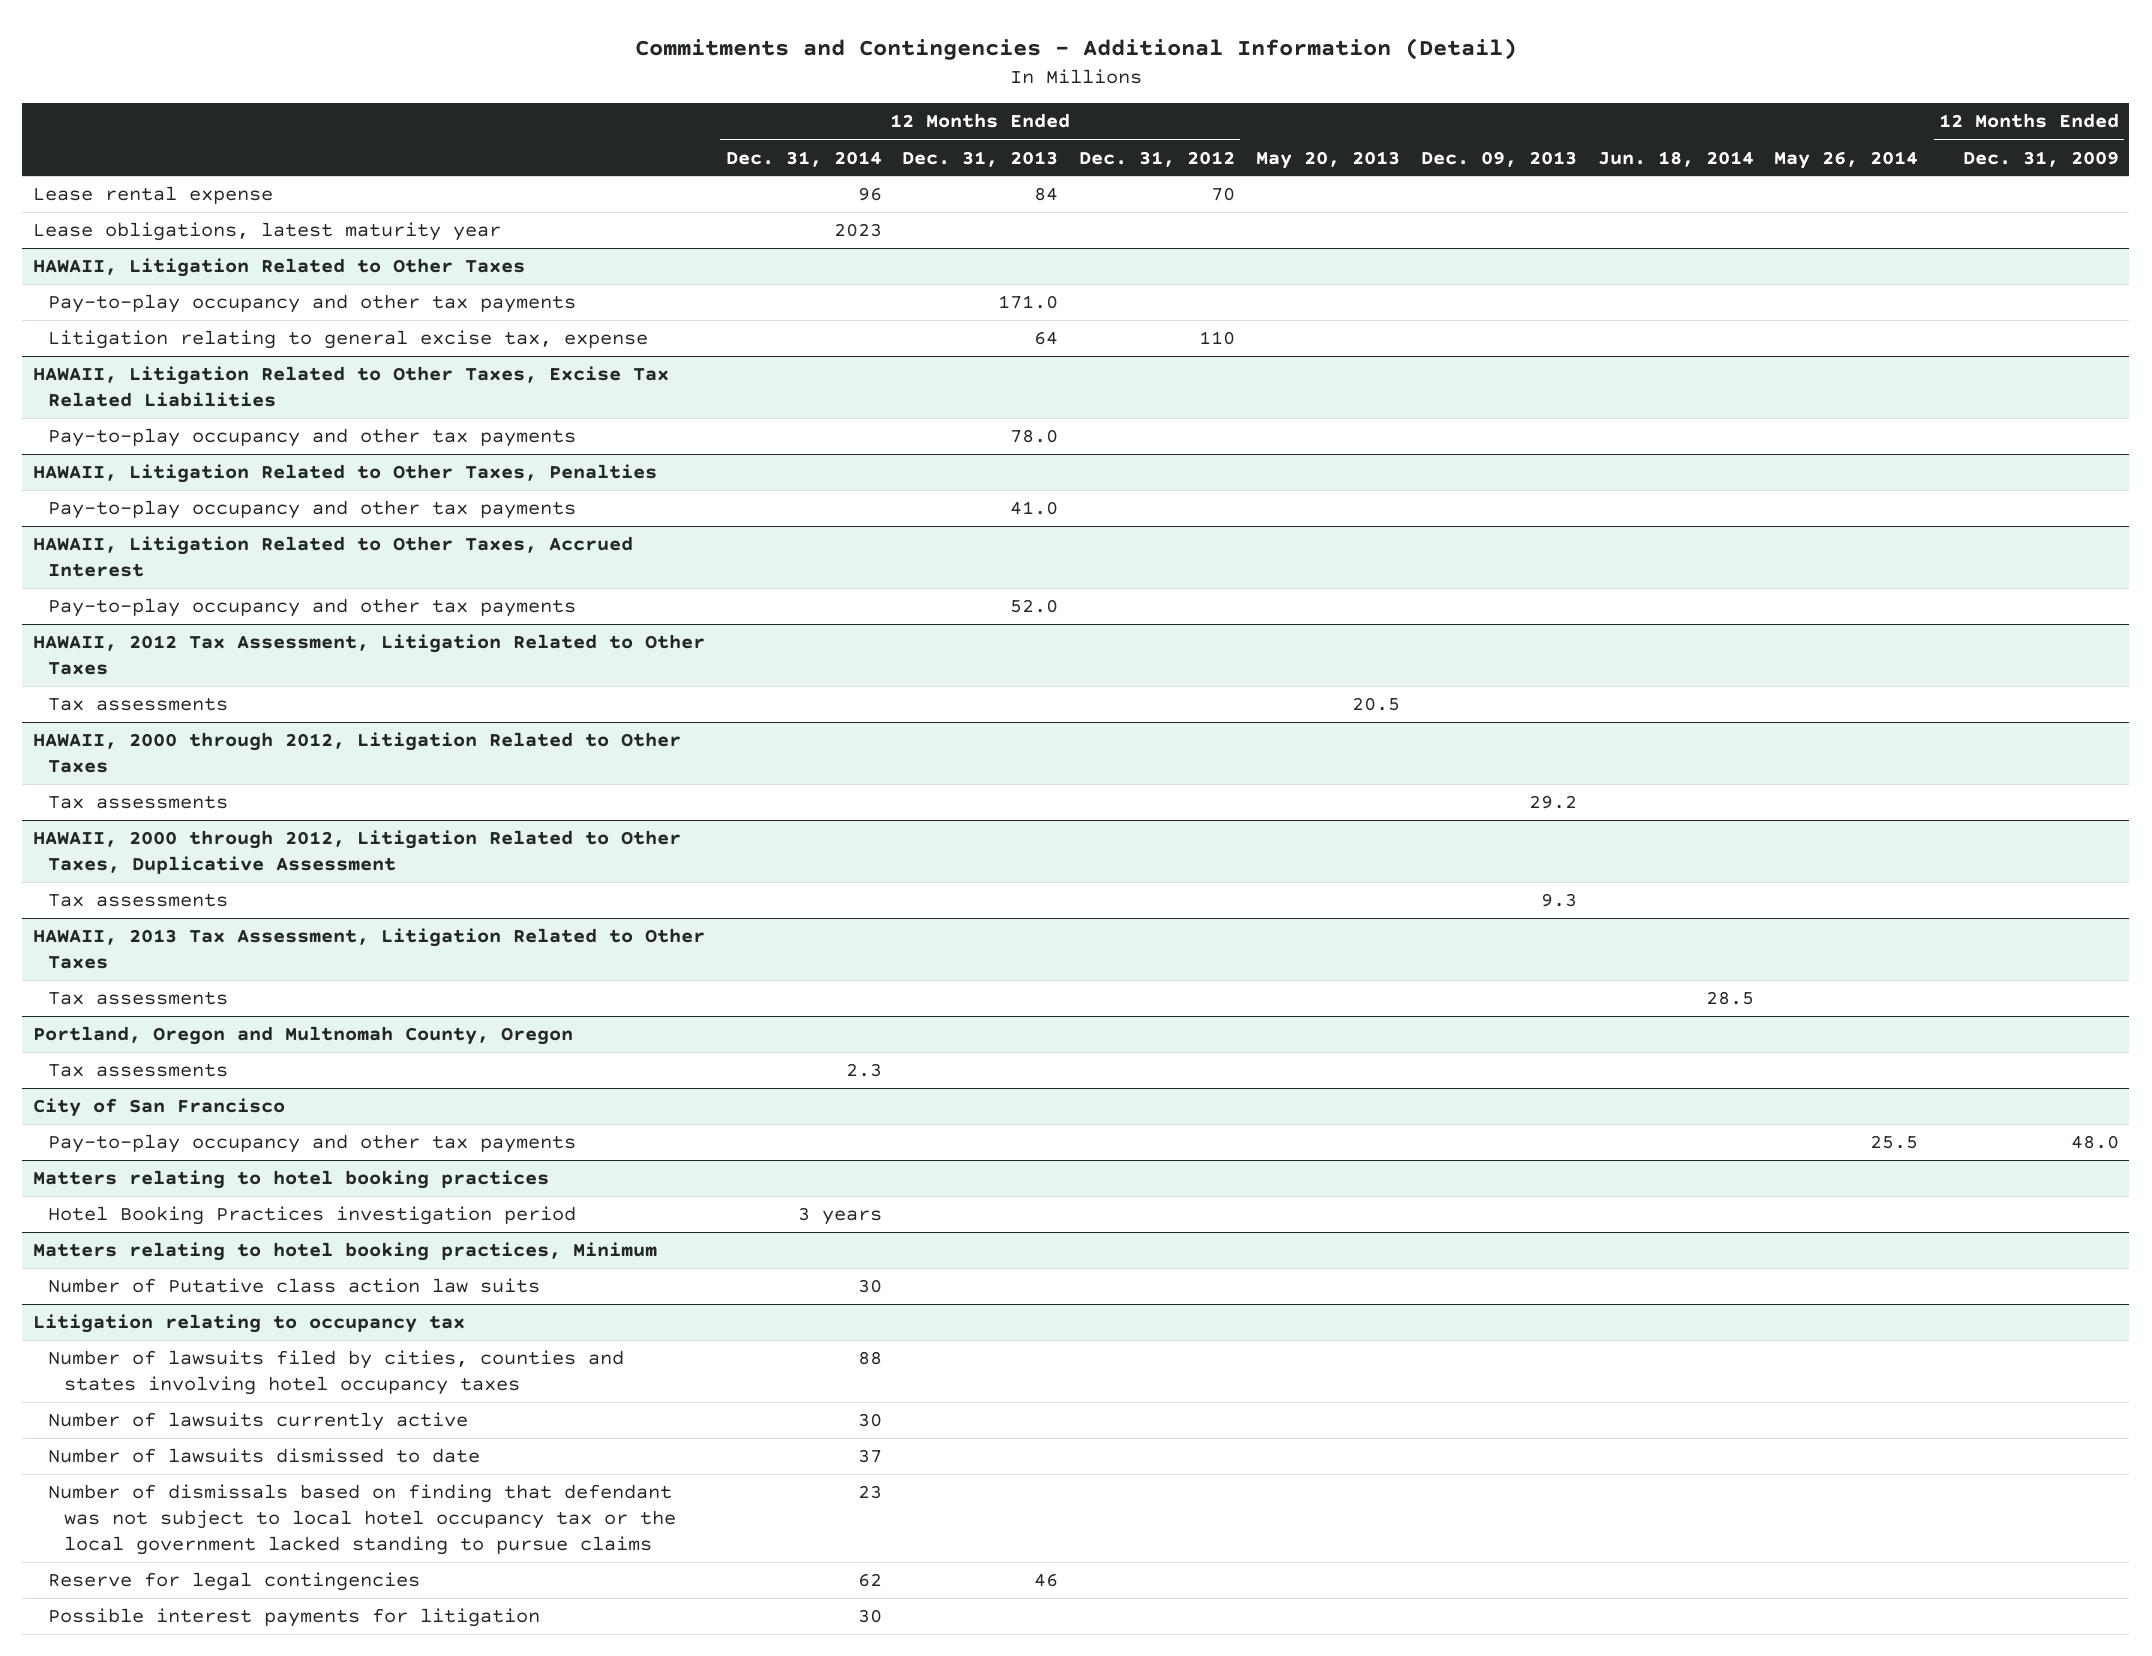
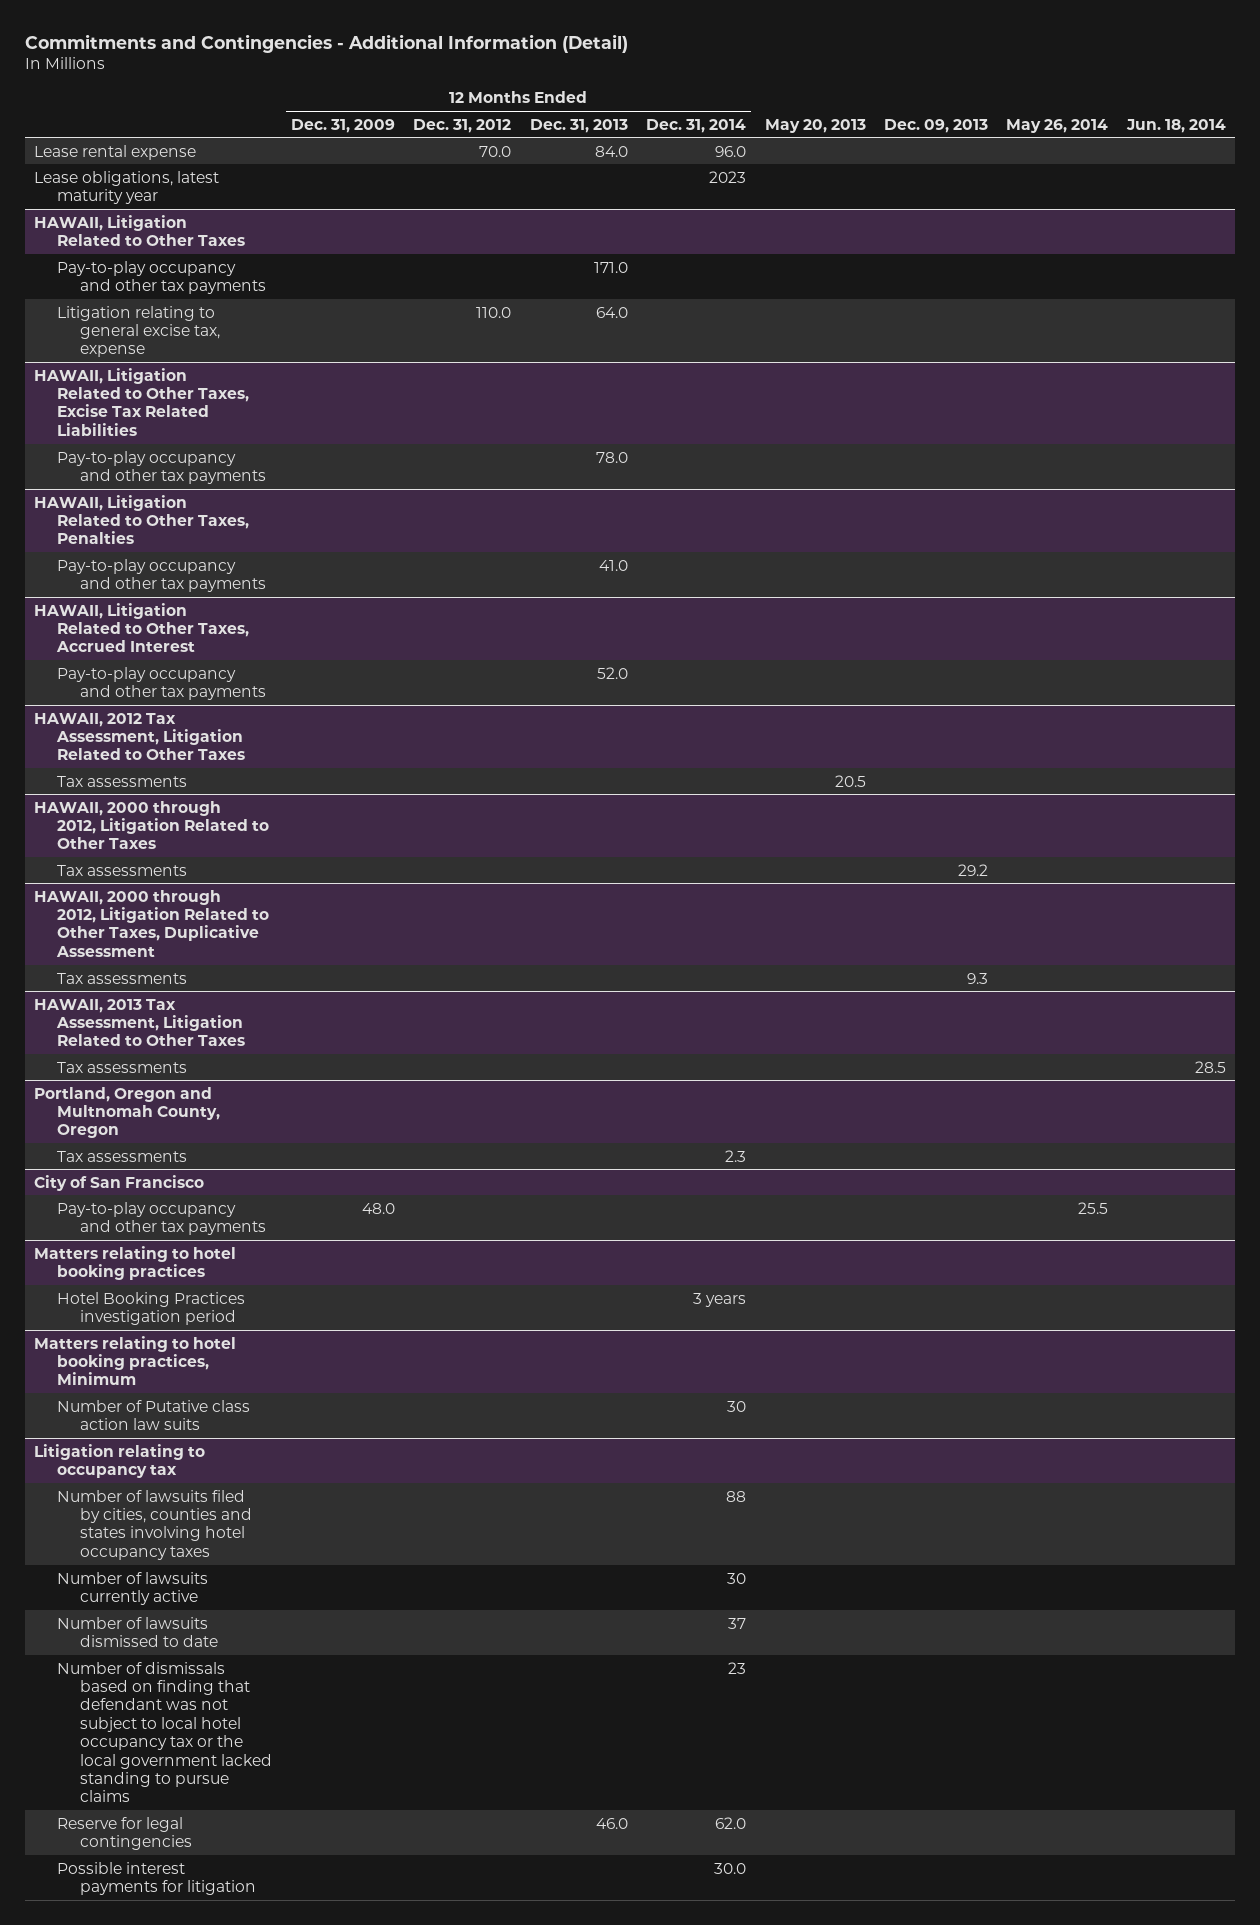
[857,187,882,202] 96 -> [715,145,747,157] 96.0
[1034,187,1059,202] 84 -> [594,145,628,157] 84.0
[1211,187,1236,202] 70 -> [479,145,512,157] 70.0
[1034,331,1059,346] 64 -> [595,306,628,318] 64.0
[1199,331,1236,346] 110 -> [476,306,512,318] 110.0
[857,1573,882,1588] 62 -> [715,1816,747,1829] 62.0
[1034,1573,1059,1588] 46 -> [595,1817,628,1829] 46.0
[857,1609,882,1624] 30 -> [714,1862,747,1874] 30.0

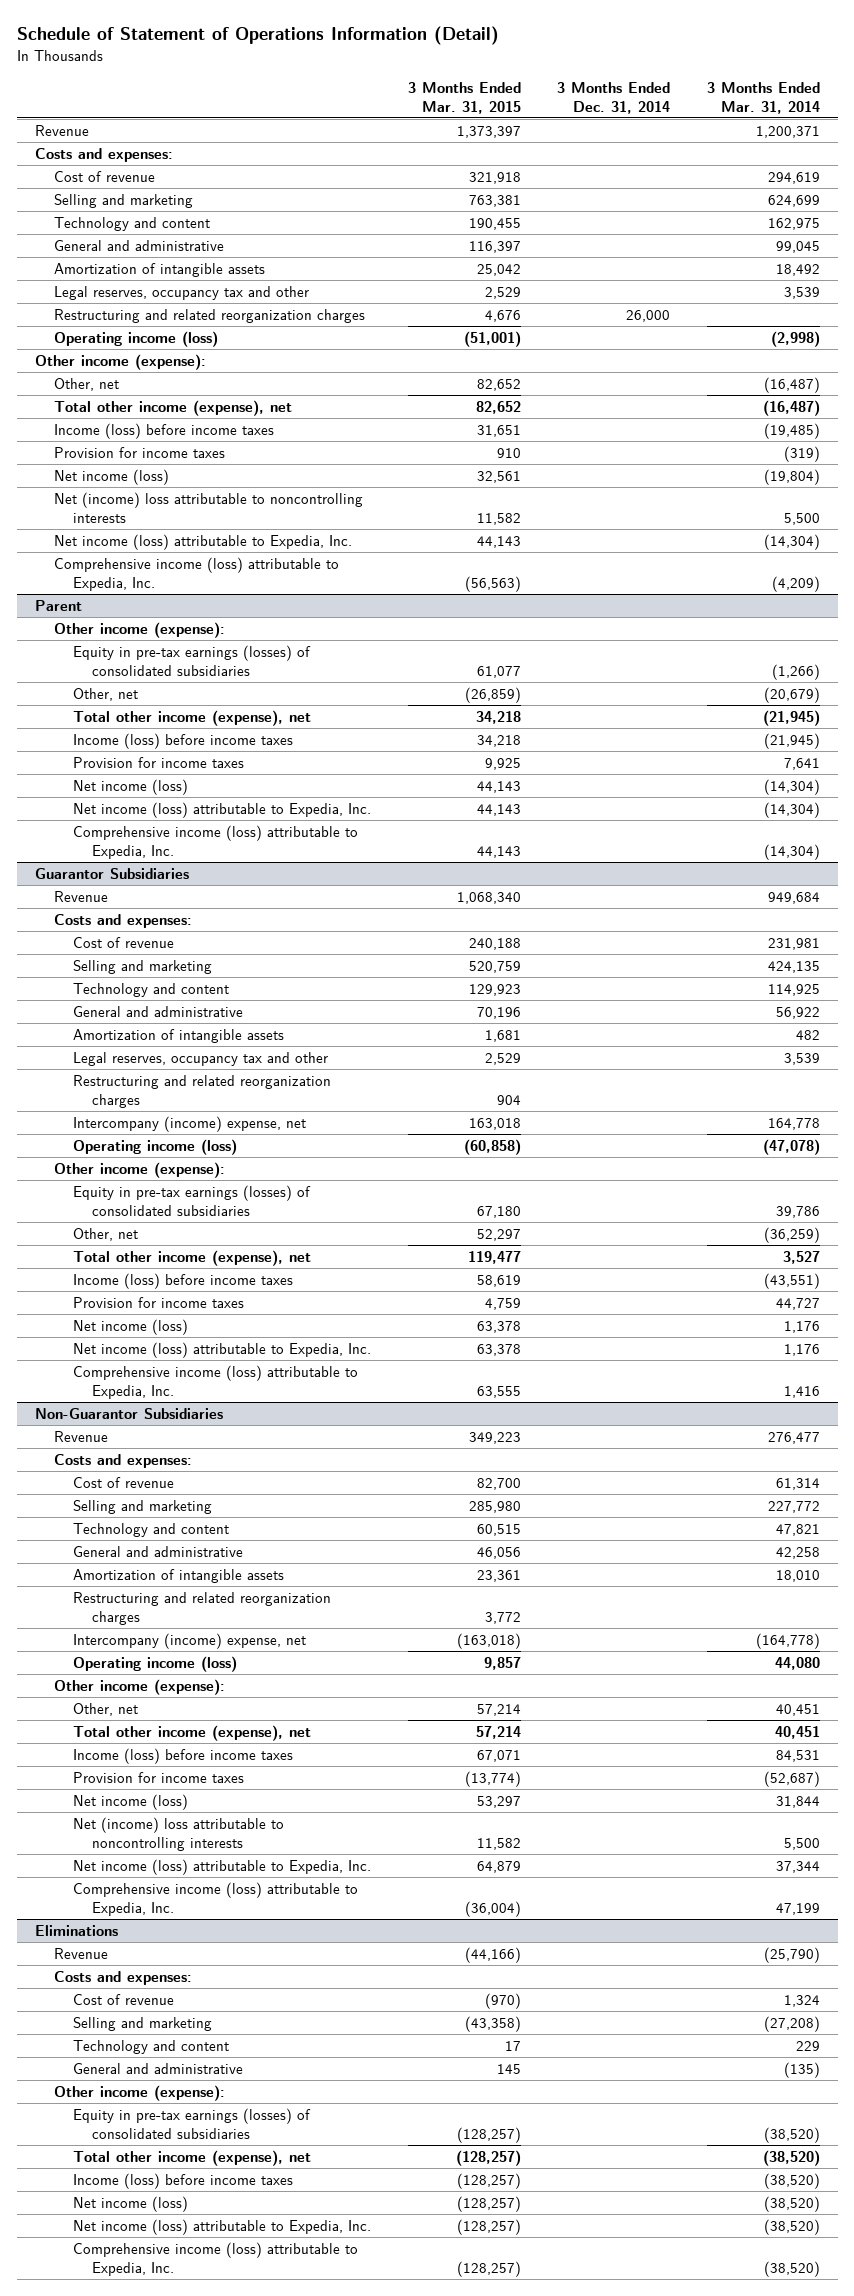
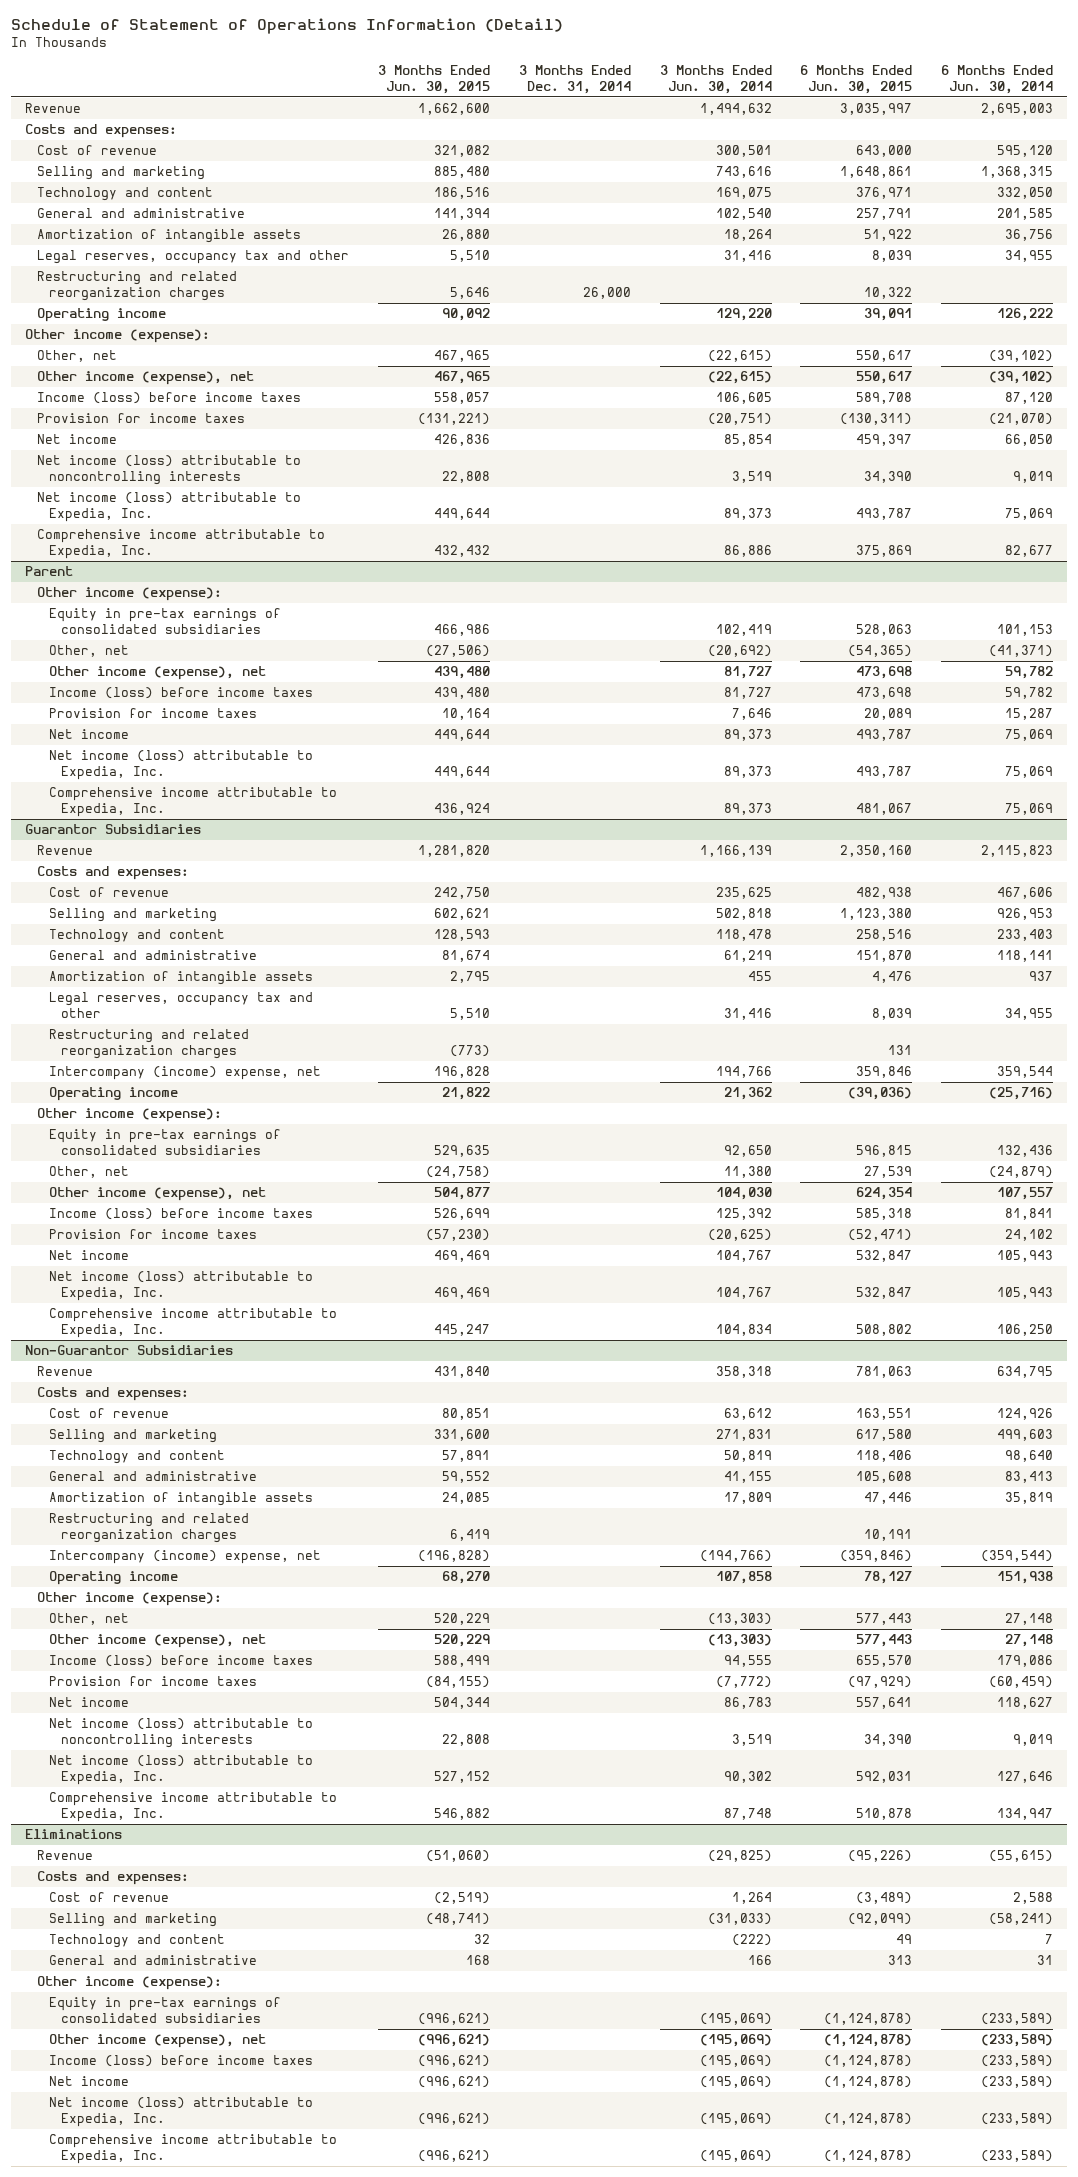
[407,81,521,114] 3 Months Ended Mar. 31, 2015 -> none
[706,81,820,114] 3 Months Ended Mar. 31, 2014 -> none
none -> [378,64,491,94] 3 Months Ended Jun. 30, 2015
none -> [659,64,772,94] 3 Months Ended Jun. 30, 2014
none -> [800,64,913,94] 6 Months Ended Jun. 30, 2015
none -> [941,64,1054,94] 6 Months Ended Jun. 30, 2014
[53,330,218,347] Operating income (loss) -> [37,308,167,323] Operating income
[53,399,292,416] Total other income (expense), net -> [37,371,255,386] Other income (expense), net
[53,468,169,485] Net income (loss) -> [37,434,118,445] Net income
[53,491,363,523] Net (income) loss attributable to noncontrolling interests -> [37,455,302,486] Net income (loss) attributable to noncontrolling interests
[53,556,339,591] Comprehensive income (loss) attributable to Expedia, Inc. -> [37,529,326,560] Comprehensive income attributable to Expedia, Inc.
[72,644,311,676] Equity in pre-tax earnings (losses) of consolidated subsidiaries -> [49,608,282,635] Equity in pre-tax earnings of consolidated subsidiaries
[72,709,311,726] Total other income (expense), net -> [49,666,267,681] Other income (expense), net
[72,778,188,795] Net income (loss) -> [49,729,130,740] Net income
[72,824,358,859] Comprehensive income (loss) attributable to Expedia, Inc. -> [49,787,338,818] Comprehensive income attributable to Expedia, Inc.
[72,1138,237,1155] Operating income (loss) -> [49,1087,179,1102] Operating income
[72,1184,311,1216] Equity in pre-tax earnings (losses) of consolidated subsidiaries -> [49,1129,282,1156] Equity in pre-tax earnings of consolidated subsidiaries
[72,1249,311,1266] Total other income (expense), net -> [49,1187,267,1202] Other income (expense), net
[72,1318,188,1335] Net income (loss) -> [49,1250,130,1261] Net income
[72,1364,358,1399] Comprehensive income (loss) attributable to Expedia, Inc. -> [49,1308,338,1339] Comprehensive income attributable to Expedia, Inc.
[72,1655,237,1672] Operating income (loss) -> [49,1571,179,1586] Operating income
[72,1724,311,1741] Total other income (expense), net -> [49,1634,267,1649] Other income (expense), net
[72,1793,188,1810] Net income (loss) -> [49,1697,130,1708] Net income
[72,1816,284,1851] Net (income) loss attributable to noncontrolling interests -> [49,1718,314,1749] Net income (loss) attributable to noncontrolling interests
[72,1881,358,1916] Comprehensive income (loss) attributable to Expedia, Inc. -> [49,1792,338,1823] Comprehensive income attributable to Expedia, Inc.
[72,2107,311,2139] Equity in pre-tax earnings (losses) of consolidated subsidiaries -> [49,1997,282,2024] Equity in pre-tax earnings of consolidated subsidiaries
[72,2149,311,2166] Total other income (expense), net -> [49,2034,267,2049] Other income (expense), net
[72,2195,188,2212] Net income (loss) -> [49,2076,130,2087] Net income
[72,2241,358,2276] Comprehensive income (loss) attributable to Expedia, Inc. -> [49,2134,338,2165] Comprehensive income attributable to Expedia, Inc.

